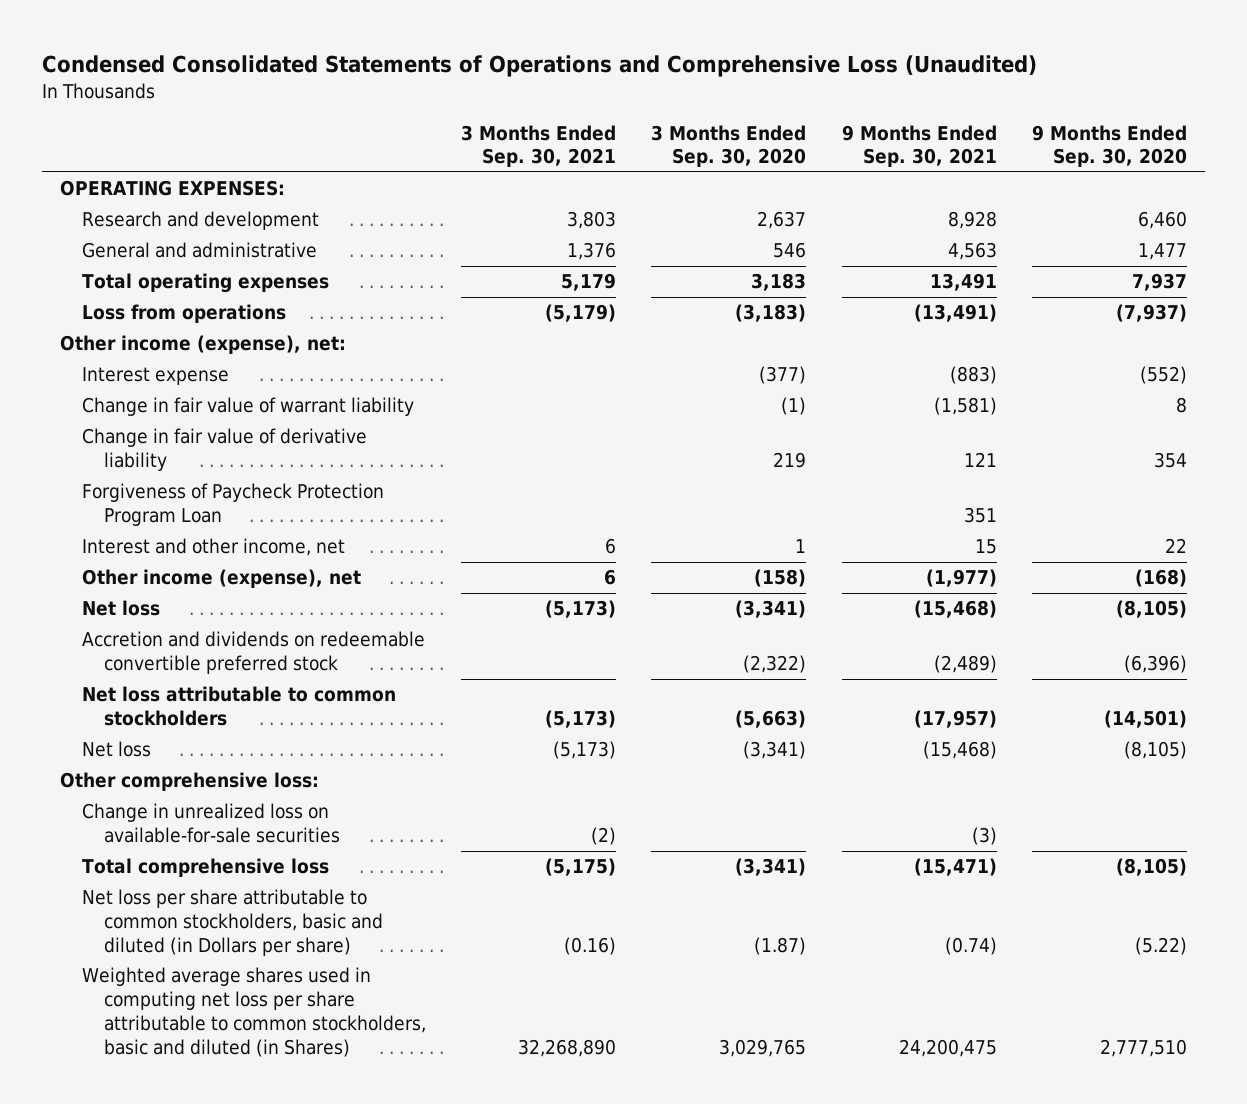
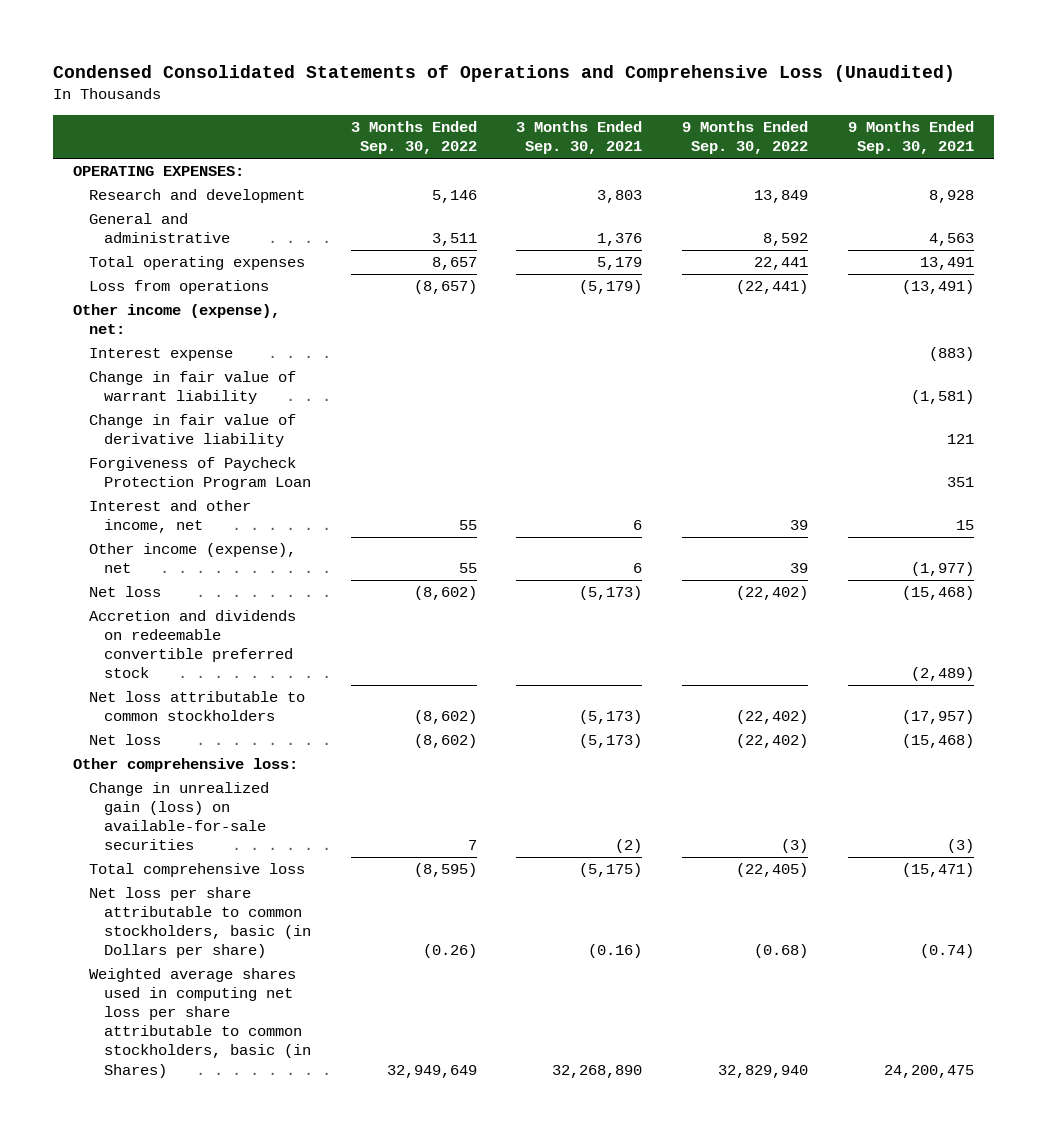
[651,124,807,168] 3 Months Ended Sep. 30, 2020 -> none
[1031,124,1187,168] 9 Months Ended Sep. 30, 2020 -> none
none -> [350,121,477,155] 3 Months Ended Sep. 30, 2022
none -> [682,121,809,155] 9 Months Ended Sep. 30, 2022
[81,803,340,844] Change in unrealized loss on available-for-sale securities -> [88,782,269,851] Change in unrealized gain (loss) on available-for-sale securities
[81,889,383,957] Net loss per share attributable to common stockholders, basic and diluted (in Dollars per share) -> [88,887,311,959] Net loss per share attributable to common stockholders, basic (in Dollars per share)
[81,967,426,1057] Weighted average shares used in computing net loss per share attributable to common stockholders, basic and diluted (in Shares) -> [88,968,311,1078] Weighted average shares used in computing net loss per share attributable to common stockholders, basic (in Shares)

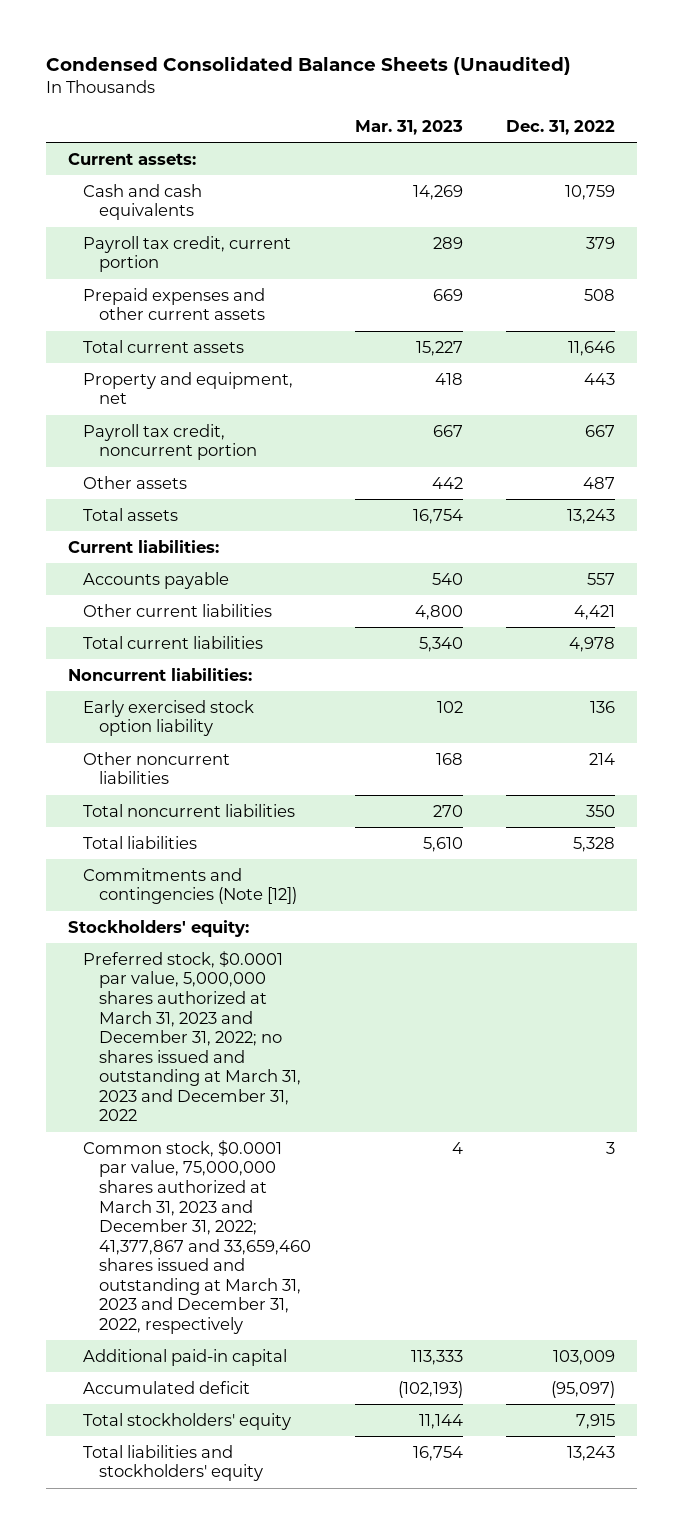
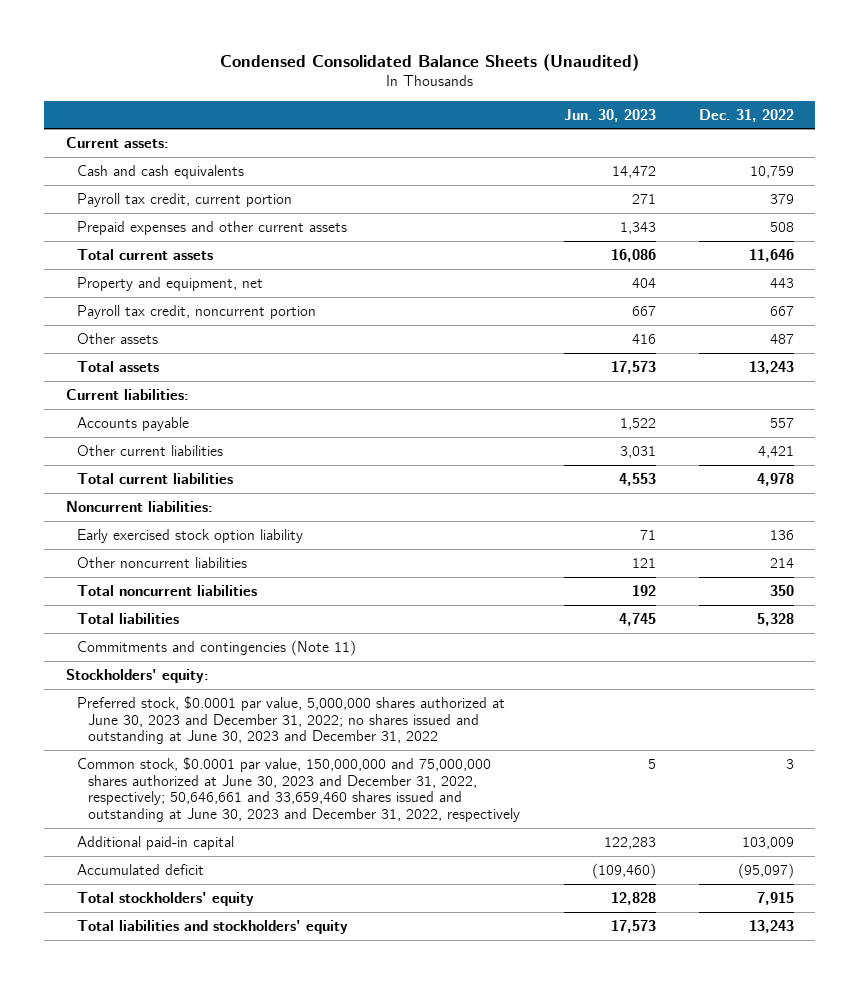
[354,119,463,135] Mar. 31, 2023 -> none
none -> [563,108,656,122] Jun. 30, 2023
[83,867,297,905] Commitments and contingencies (Note [12]) -> [77,639,357,656] Commitments and contingencies (Note 11)
[83,950,301,1122] Preferred stock, $0.0001 par value, 5,000,000 shares authorized at March 31, 2023 and December 31, 2022; no shares issued and outstanding at March 31, 2023 and December 31, 2022 -> [77,695,506,745] Preferred stock, $0.0001 par value, 5,000,000 shares authorized at June 30, 2023 and December 31, 2022; no shares issued and outstanding at June 30, 2023 and December 31, 2022
[83,1139,311,1334] Common stock, $0.0001 par value, 75,000,000 shares authorized at March 31, 2023 and December 31, 2022; 41,377,867 and 33,659,460 shares issued and outstanding at March 31, 2023 and December 31, 2022, respectively -> [77,756,521,823] Common stock, $0.0001 par value, 150,000,000 and 75,000,000 shares authorized at June 30, 2023 and December 31, 2022, respectively; 50,646,661 and 33,659,460 shares issued and outstanding at June 30, 2023 and December 31, 2022, respectively

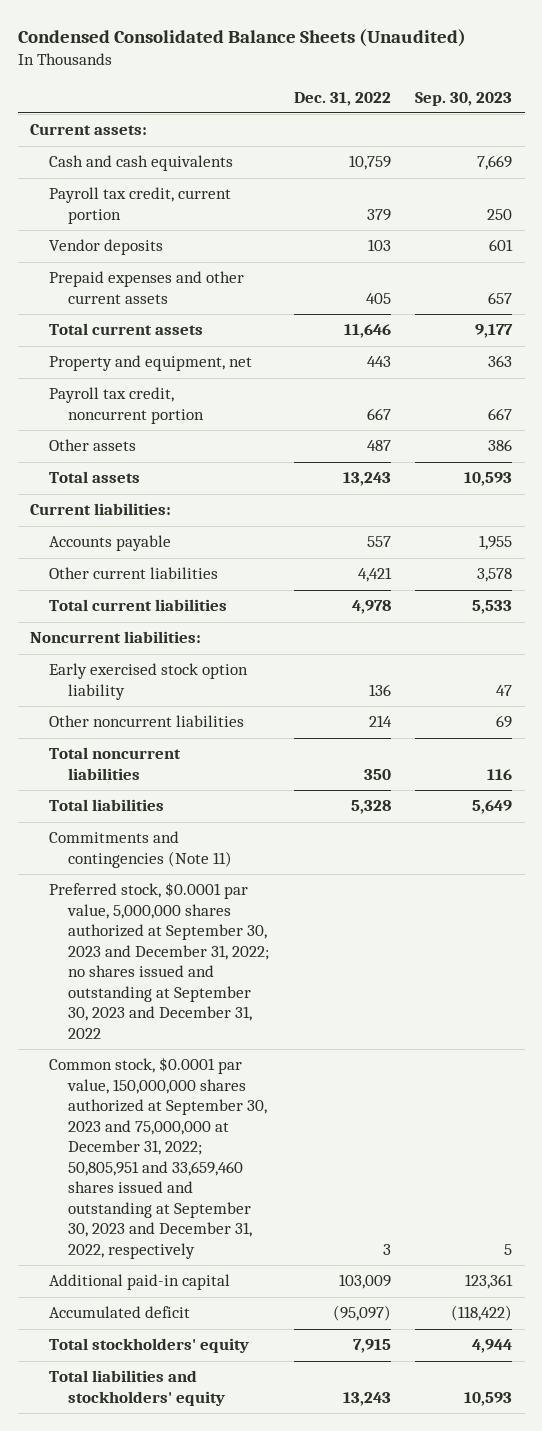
[563,108,656,122] Jun. 30, 2023 -> none
none -> [415,91,513,106] Sep. 30, 2023
none -> [49,239,164,256] Vendor deposits
[769,221,794,232] 508 -> [365,292,391,304] 405
[65,668,209,683] Stockholders' equity: -> none
[77,695,506,745] Preferred stock, $0.0001 par value, 5,000,000 shares authorized at June 30, 2023 and December 31, 2022; no shares issued and outstanding at June 30, 2023 and December 31, 2022 -> [49,882,270,1039] Preferred stock, $0.0001 par value, 5,000,000 shares authorized at September 30, 2023 and December 31, 2022; no shares issued and outstanding at September 30, 2023 and December 31, 2022
[77,756,521,823] Common stock, $0.0001 par value, 150,000,000 and 75,000,000 shares authorized at June 30, 2023 and December 31, 2022, respectively; 50,646,661 and 33,659,460 shares issued and outstanding at June 30, 2023 and December 31, 2022, respectively -> [49,1057,268,1259] Common stock, $0.0001 par value, 150,000,000 shares authorized at September 30, 2023 and 75,000,000 at December 31, 2022; 50,805,951 and 33,659,460 shares issued and outstanding at September 30, 2023 and December 31, 2022, respectively

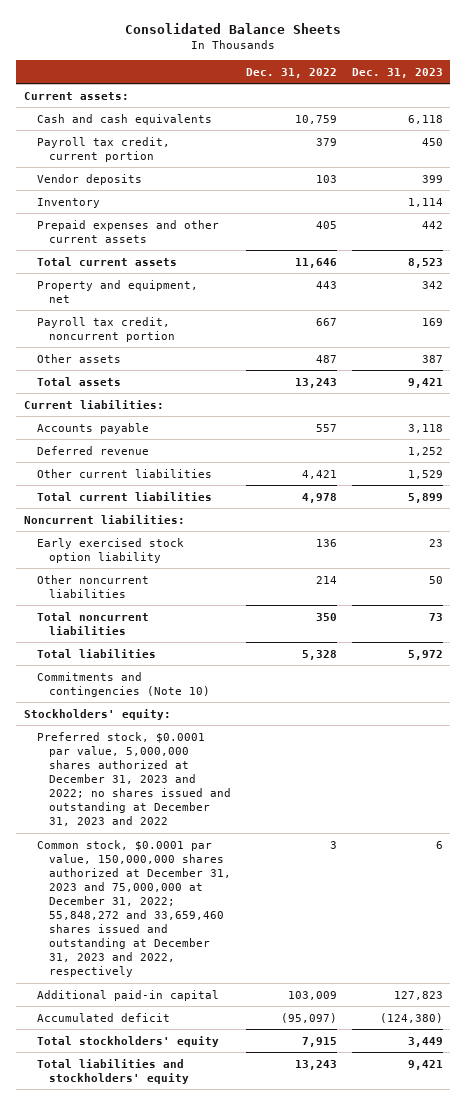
[17,28,466,47] Condensed Consolidated Balance Sheets (Unaudited) -> [125,22,342,34] Consolidated Balance Sheets
[415,91,513,106] Sep. 30, 2023 -> none
none -> [351,67,443,78] Dec. 31, 2023
none -> [36,197,100,208] Inventory
none -> [36,445,149,455] Deferred revenue
[49,831,233,868] Commitments and contingencies (Note 11) -> [36,671,211,697] Commitments and contingencies (Note 10)
none -> [23,708,171,720] Stockholders' equity:
[49,882,270,1039] Preferred stock, $0.0001 par value, 5,000,000 shares authorized at September 30, 2023 and December 31, 2022; no shares issued and outstanding at September 30, 2023 and December 31, 2022 -> [36,731,232,827] Preferred stock, $0.0001 par value, 5,000,000 shares authorized at December 31, 2023 and 2022; no shares issued and outstanding at December 31, 2023 and 2022
[49,1057,268,1259] Common stock, $0.0001 par value, 150,000,000 shares authorized at September 30, 2023 and 75,000,000 at December 31, 2022; 50,805,951 and 33,659,460 shares issued and outstanding at September 30, 2023 and December 31, 2022, respectively -> [36,839,232,978] Common stock, $0.0001 par value, 150,000,000 shares authorized at December 31, 2023 and 75,000,000 at December 31, 2022; 55,848,272 and 33,659,460 shares issued and outstanding at December 31, 2023 and 2022, respectively

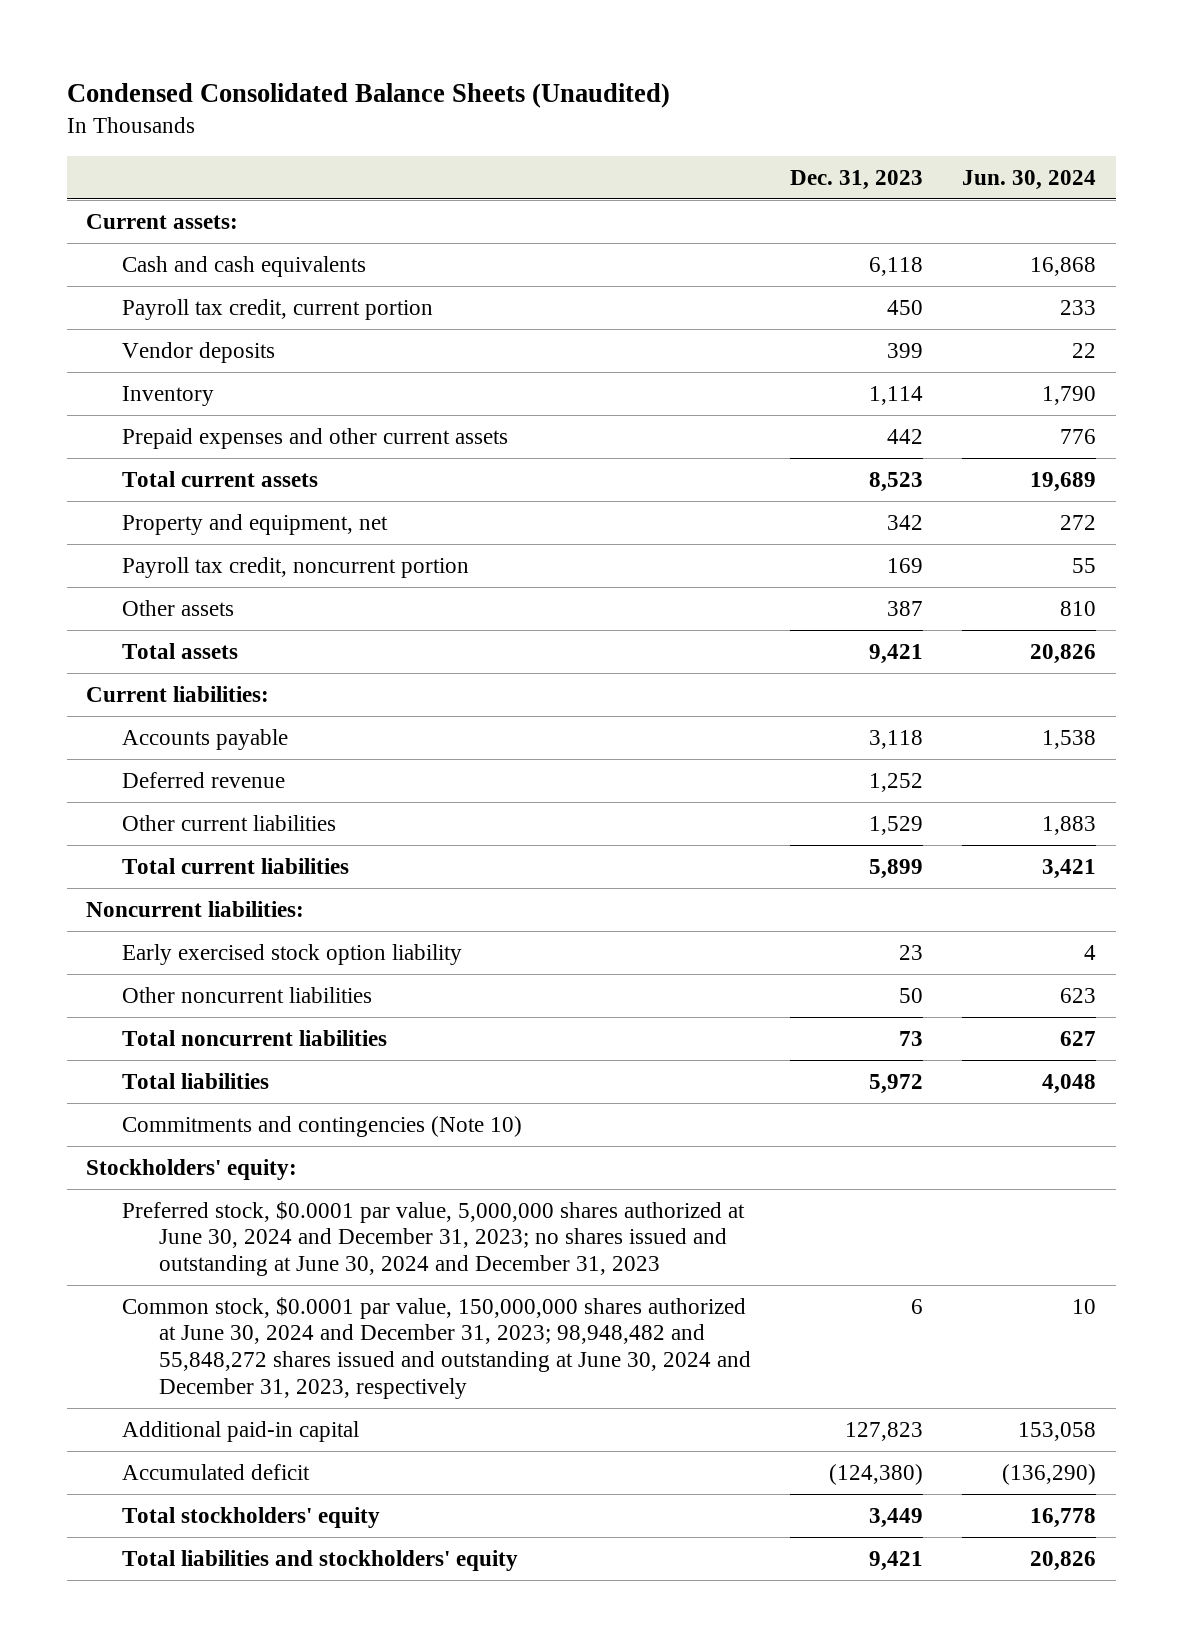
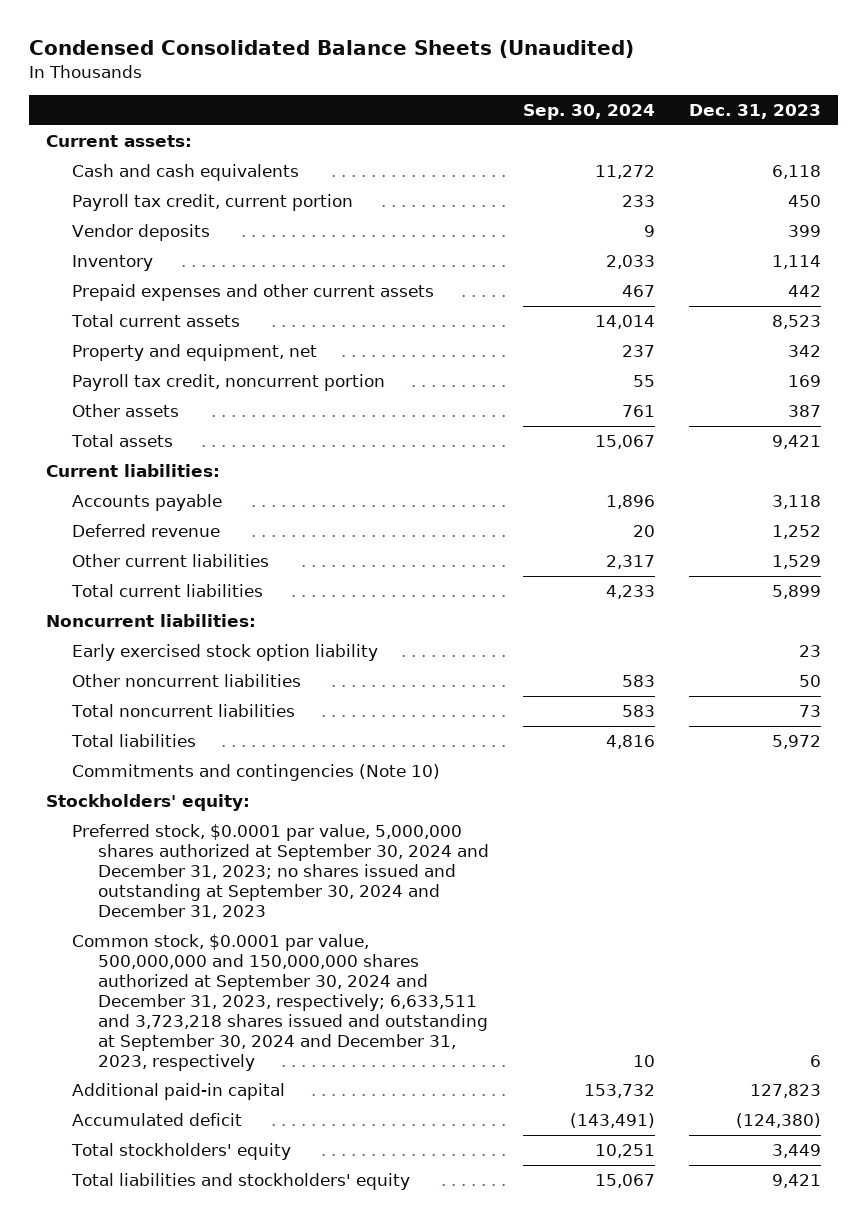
[962,169,1097,190] Jun. 30, 2024 -> none
none -> [523,104,656,121] Sep. 30, 2024
[122,1200,746,1276] Preferred stock, $0.0001 par value, 5,000,000 shares authorized at June 30, 2024 and December 31, 2023; no shares issued and outstanding at June 30, 2024 and December 31, 2023 -> [72,824,489,919] Preferred stock, $0.0001 par value, 5,000,000 shares authorized at September 30, 2024 and December 31, 2023; no shares issued and outstanding at September 30, 2024 and December 31, 2023
[122,1296,751,1399] Common stock, $0.0001 par value, 150,000,000 shares authorized at June 30, 2024 and December 31, 2023; 98,948,482 and 55,848,272 shares issued and outstanding at June 30, 2024 and December 31, 2023, respectively -> [72,934,488,1071] Common stock, $0.0001 par value, 500,000,000 and 150,000,000 shares authorized at September 30, 2024 and December 31, 2023, respectively; 6,633,511 and 3,723,218 shares issued and outstanding at September 30, 2024 and December 31, 2023, respectively

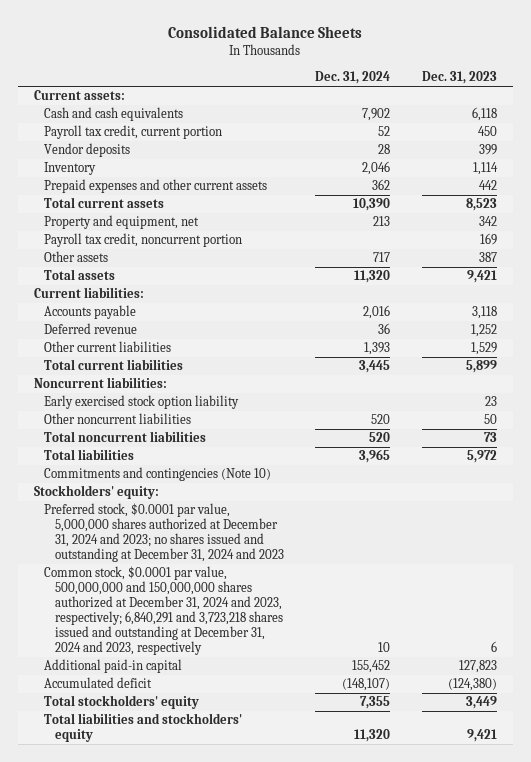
[29,40,635,59] Condensed Consolidated Balance Sheets (Unaudited) -> [168,25,363,38] Consolidated Balance Sheets
[523,104,656,121] Sep. 30, 2024 -> none
none -> [315,71,391,85] Dec. 31, 2024
[72,824,489,919] Preferred stock, $0.0001 par value, 5,000,000 shares authorized at September 30, 2024 and December 31, 2023; no shares issued and outstanding at September 30, 2024 and December 31, 2023 -> [44,503,284,563] Preferred stock, $0.0001 par value, 5,000,000 shares authorized at December 31, 2024 and 2023; no shares issued and outstanding at December 31, 2024 and 2023
[72,934,488,1071] Common stock, $0.0001 par value, 500,000,000 and 150,000,000 shares authorized at September 30, 2024 and December 31, 2023, respectively; 6,633,511 and 3,723,218 shares issued and outstanding at September 30, 2024 and December 31, 2023, respectively -> [44,566,283,656] Common stock, $0.0001 par value, 500,000,000 and 150,000,000 shares authorized at December 31, 2024 and 2023, respectively; 6,840,291 and 3,723,218 shares issued and outstanding at December 31, 2024 and 2023, respectively

